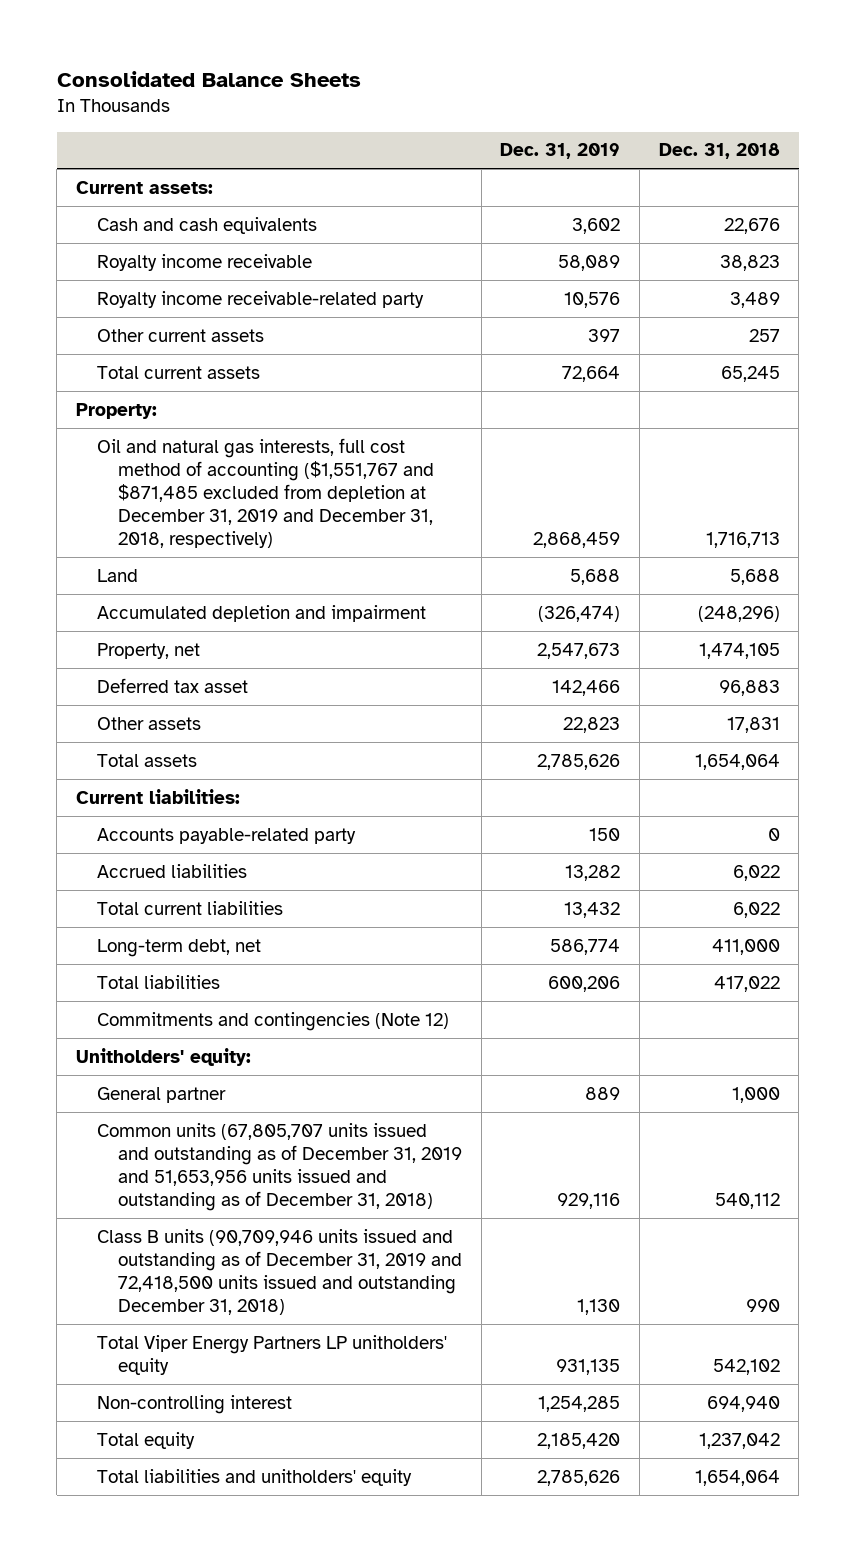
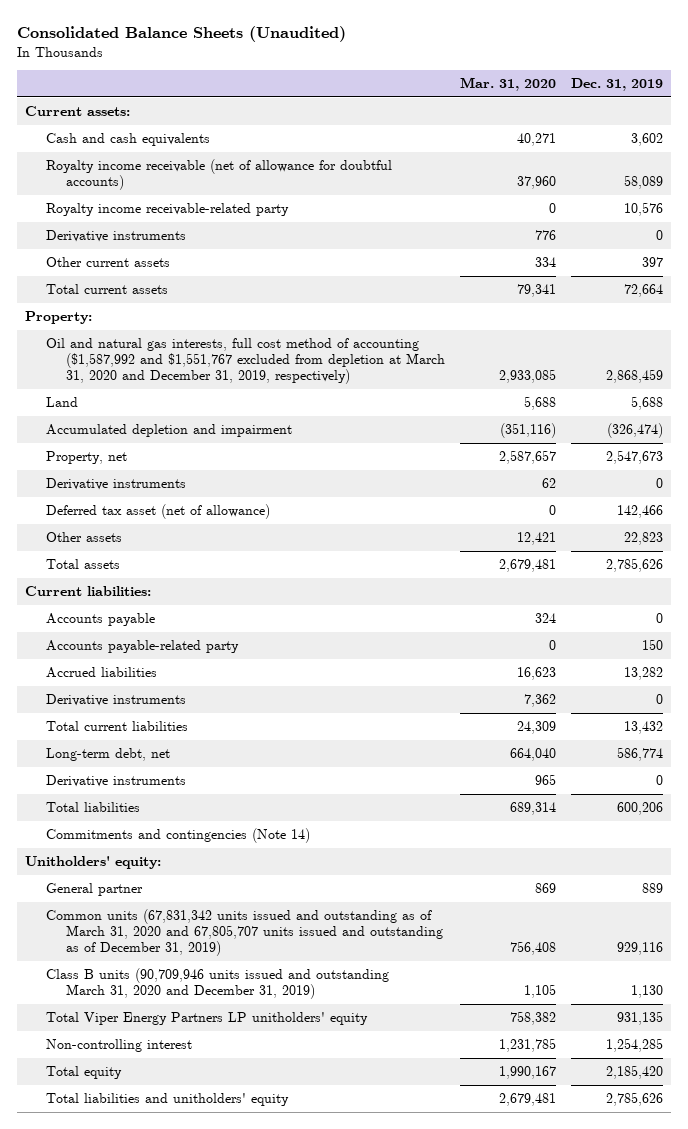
[56,70,361,87] Consolidated Balance Sheets -> [17,26,347,43] Consolidated Balance Sheets (Unaudited)
[658,143,780,160] Dec. 31, 2018 -> none
none -> [460,77,557,92] Mar. 31, 2020
[97,253,313,271] Royalty income receivable -> [45,159,392,191] Royalty income receivable (net of allowance for doubtful accounts)
none -> [45,230,186,243] Derivative instruments
[97,437,435,549] Oil and natural gas interests, full cost method of accounting ($1,551,767 and $871,485 excluded from depletion at December 31, 2019 and December 31, 2018, respectively) -> [45,338,446,385] Oil and natural gas interests, full cost method of accounting ($1,587,992 and $1,551,767 excluded from depletion at March 31, 2020 and December 31, 2019, respectively)
none -> [45,478,186,491] Derivative instruments
[97,677,249,693] Deferred tax asset -> [45,504,270,520] Deferred tax asset (net of allowance)
none -> [45,613,155,627] Accounts payable
none -> [45,694,186,707] Derivative instruments
none -> [45,775,186,788] Derivative instruments
[97,1011,450,1031] Commitments and contingencies (Note 12) -> [45,828,310,844] Commitments and contingencies (Note 14)
[97,1122,463,1212] Common units (67,805,707 units issued and outstanding as of December 31, 2019 and 51,653,956 units issued and outstanding as of December 31, 2018) -> [45,909,444,957] Common units (67,831,342 units issued and outstanding as of March 31, 2020 and 67,805,707 units issued and outstanding as of December 31, 2019)
[97,1228,463,1316] Class B units (90,709,946 units issued and outstanding as of December 31, 2019 and 72,418,500 units issued and outstanding December 31, 2018) -> [45,968,389,1000] Class B units (90,709,946 units issued and outstanding March 31, 2020 and December 31, 2019)

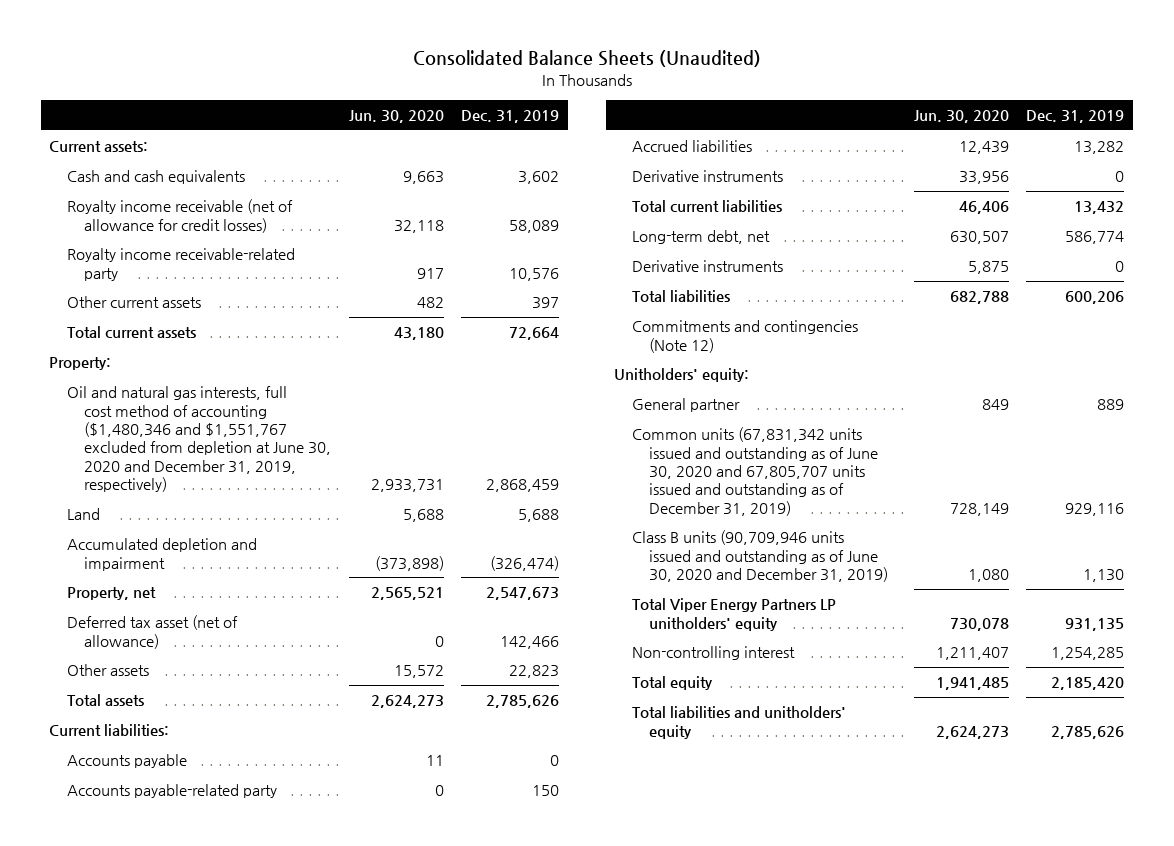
[460,77,557,92] Mar. 31, 2020 -> none
none -> [348,110,444,124] Jun. 30, 2020
[45,159,392,191] Royalty income receivable (net of allowance for doubtful accounts) -> [66,199,293,233] Royalty income receivable (net of allowance for credit losses)
[45,230,186,243] Derivative instruments -> none
[45,338,446,385] Oil and natural gas interests, full cost method of accounting ($1,587,992 and $1,551,767 excluded from depletion at March 31, 2020 and December 31, 2019, respectively) -> [66,386,332,492] Oil and natural gas interests, full cost method of accounting ($1,480,346 and $1,551,767 excluded from depletion at June 30, 2020 and December 31, 2019, respectively)
[45,478,186,491] Derivative instruments -> none
[45,828,310,844] Commitments and contingencies (Note 14) -> [631,320,858,353] Commitments and contingencies (Note 12)
[45,909,444,957] Common units (67,831,342 units issued and outstanding as of March 31, 2020 and 67,805,707 units issued and outstanding as of December 31, 2019) -> [631,427,879,516] Common units (67,831,342 units issued and outstanding as of June 30, 2020 and 67,805,707 units issued and outstanding as of December 31, 2019)
[45,968,389,1000] Class B units (90,709,946 units issued and outstanding March 31, 2020 and December 31, 2019) -> [631,530,889,582] Class B units (90,709,946 units issued and outstanding as of June 30, 2020 and December 31, 2019)

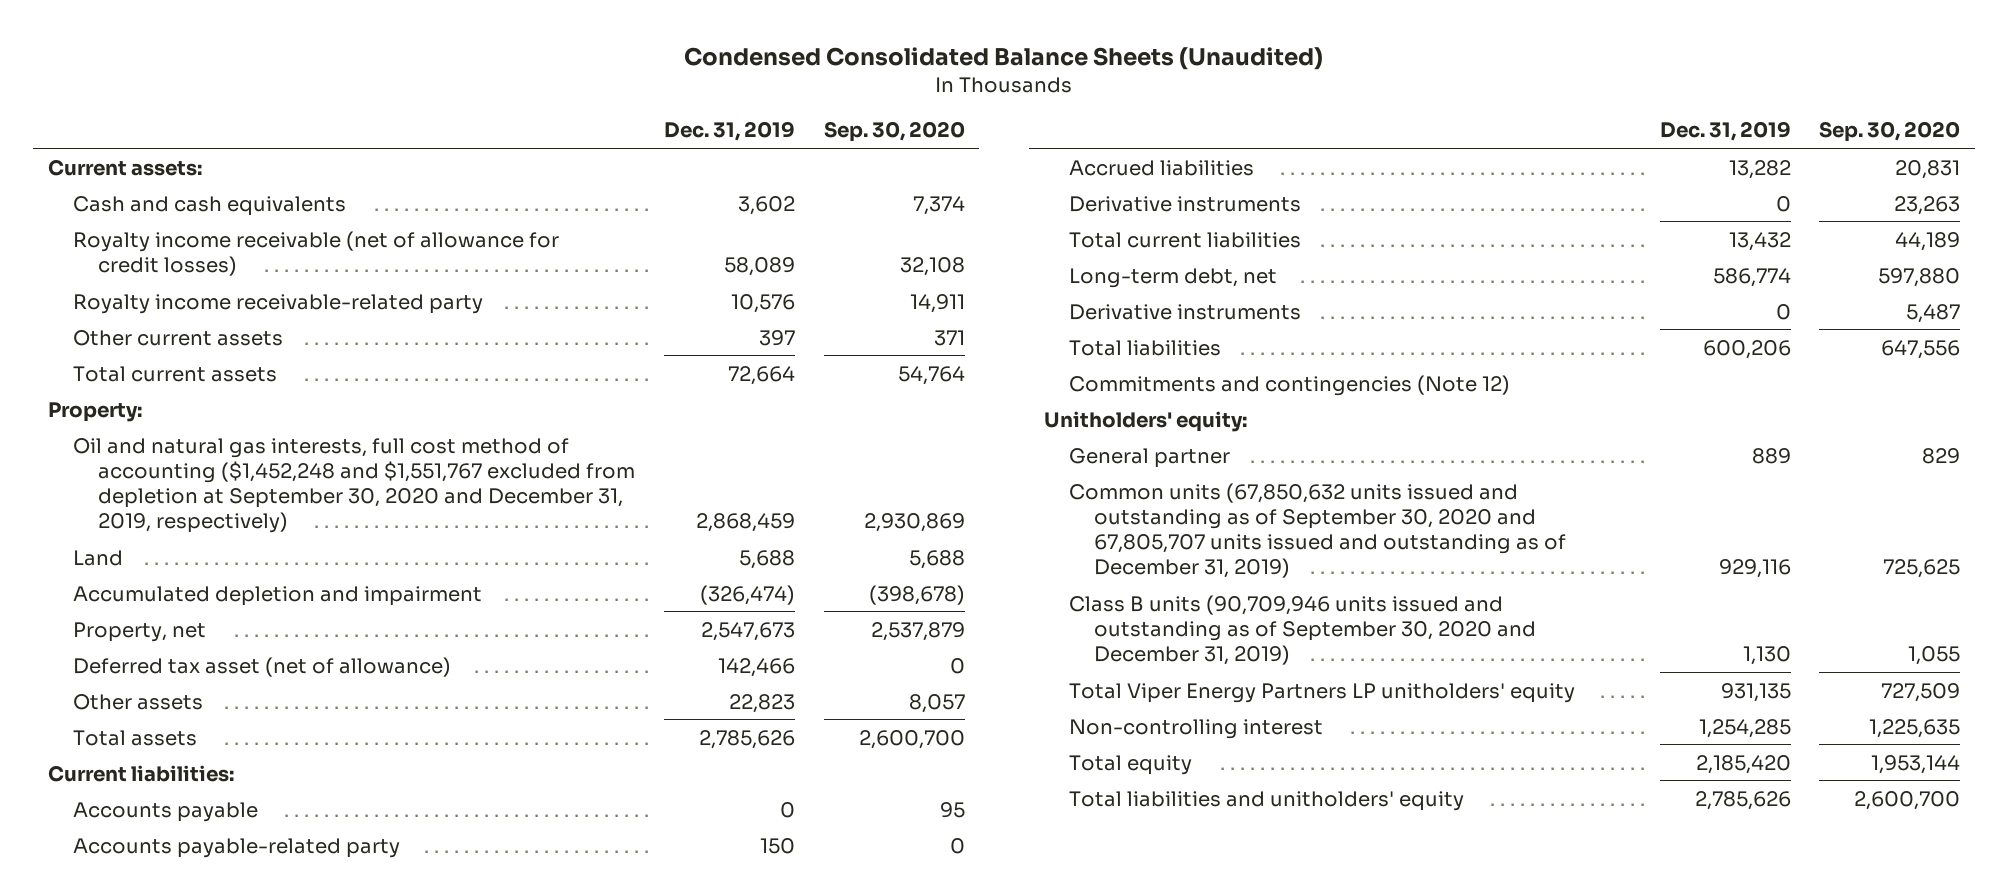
[412,50,761,68] Consolidated Balance Sheets (Unaudited) -> [684,46,1324,70] Condensed Consolidated Balance Sheets (Unaudited)
[348,110,444,124] Jun. 30, 2020 -> none
none -> [823,121,965,143] Sep. 30, 2020
[66,386,332,492] Oil and natural gas interests, full cost method of accounting ($1,480,346 and $1,551,767 excluded from depletion at June 30, 2020 and December 31, 2019, respectively) -> [72,437,636,534] Oil and natural gas interests, full cost method of accounting ($1,452,248 and $1,551,767 excluded from depletion at September 30, 2020 and December 31, 2019, respectively)
[631,427,879,516] Common units (67,831,342 units issued and outstanding as of June 30, 2020 and 67,805,707 units issued and outstanding as of December 31, 2019) -> [1068,482,1566,579] Common units (67,850,632 units issued and outstanding as of September 30, 2020 and 67,805,707 units issued and outstanding as of December 31, 2019)
[631,530,889,582] Class B units (90,709,946 units issued and outstanding as of June 30, 2020 and December 31, 2019) -> [1068,594,1536,665] Class B units (90,709,946 units issued and outstanding as of September 30, 2020 and December 31, 2019)

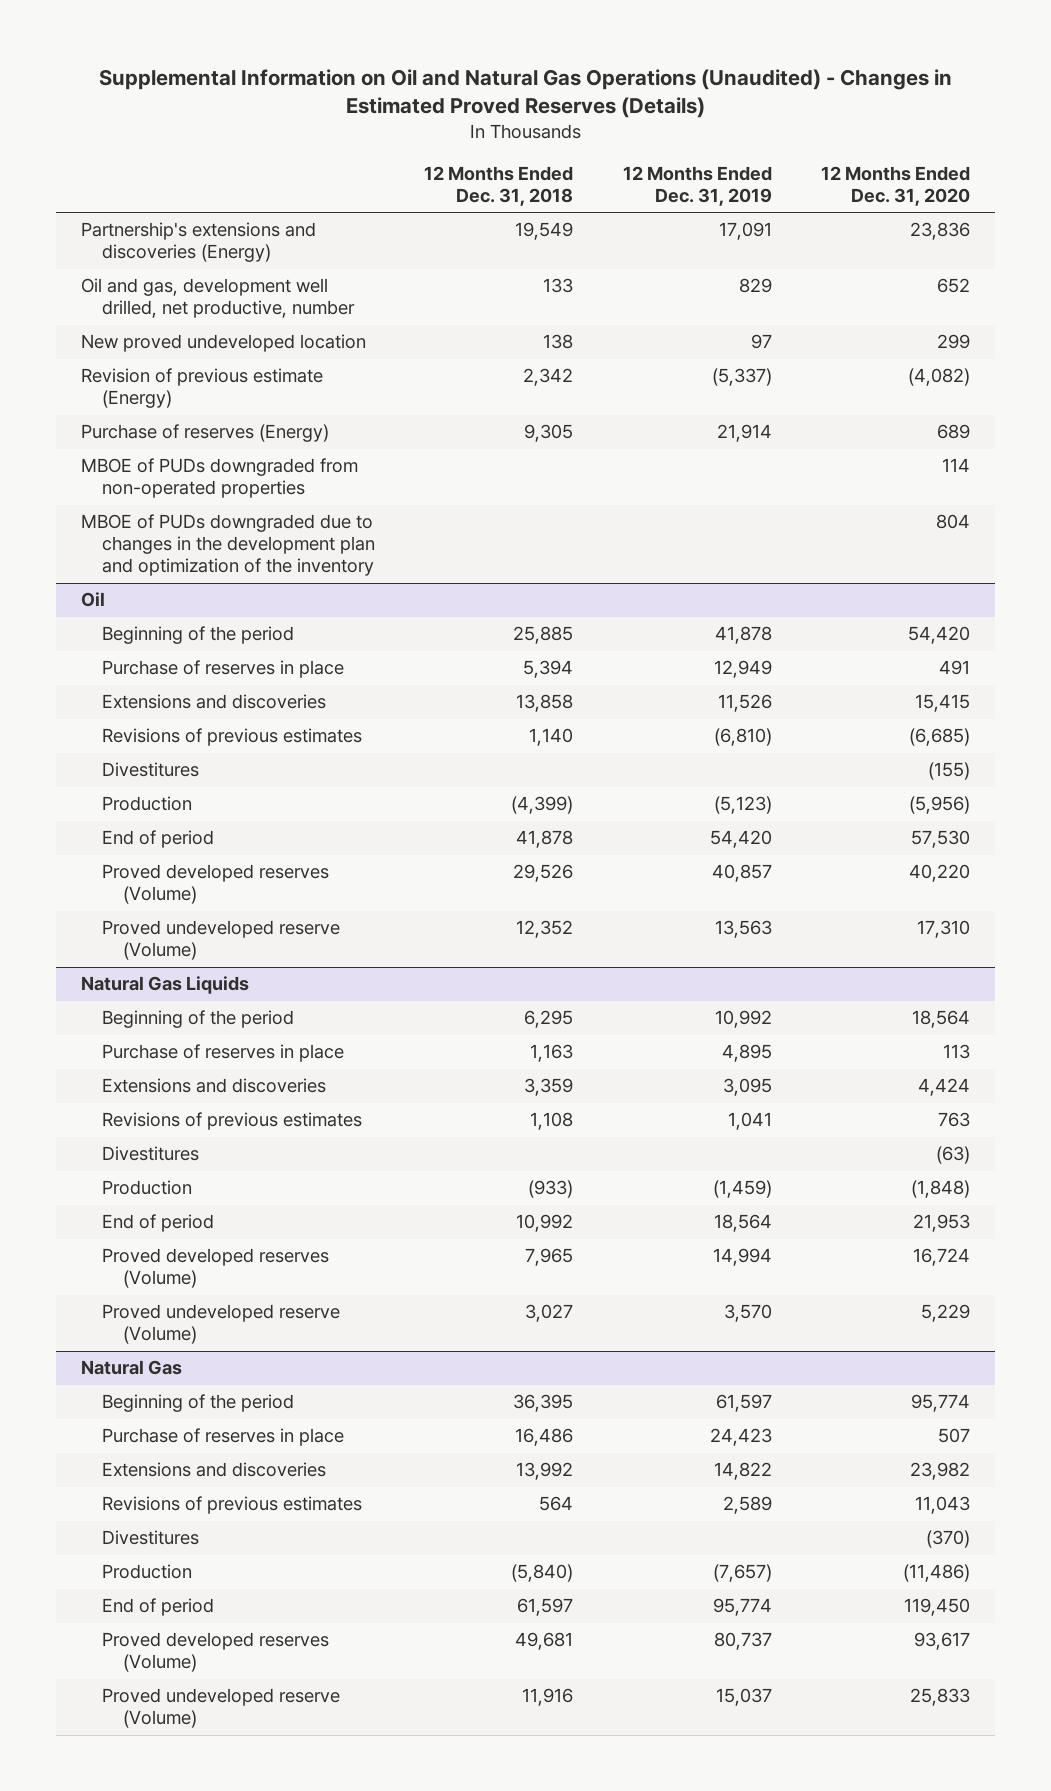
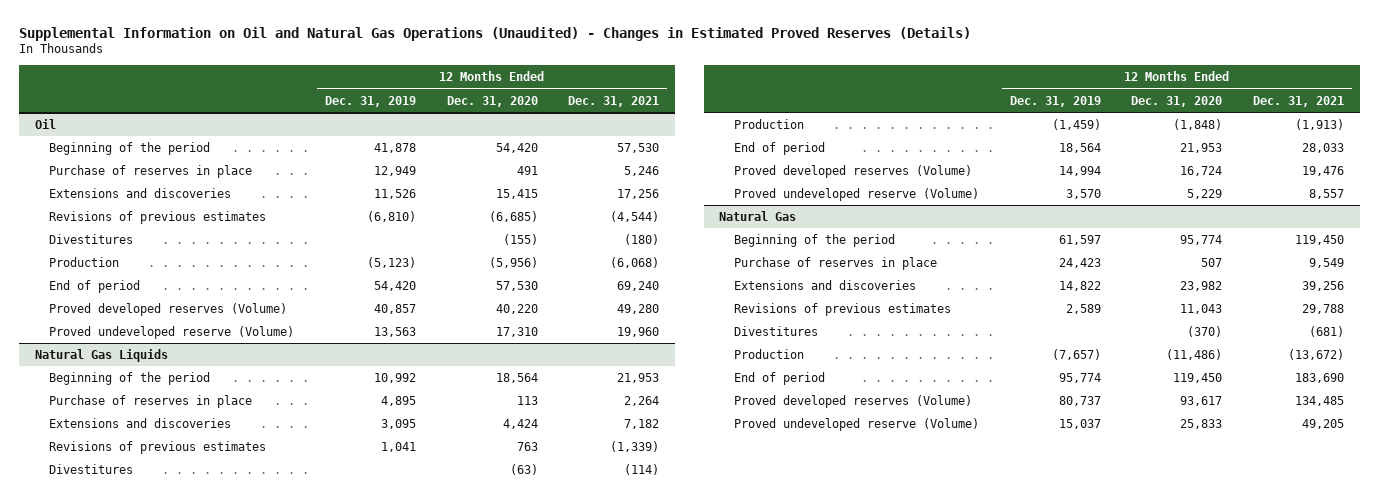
[424,165,574,206] 12 Months Ended Dec. 31, 2018 -> none
none -> [568,95,660,107] Dec. 31, 2021
[80,222,316,263] Partnership's extensions and discoveries (Energy) -> none
[80,278,356,319] Oil and gas, development well drilled, net productive, number -> none
[80,334,366,353] New proved undeveloped location -> none
[80,368,323,409] Revision of previous estimate (Energy) -> none
[80,424,329,443] Purchase of reserves (Energy) -> none
[80,458,358,499] MBOE of PUDs downgraded from non-operated properties -> none
[80,514,376,577] MBOE of PUDs downgraded due to changes in the development plan and optimization of the inventory -> none

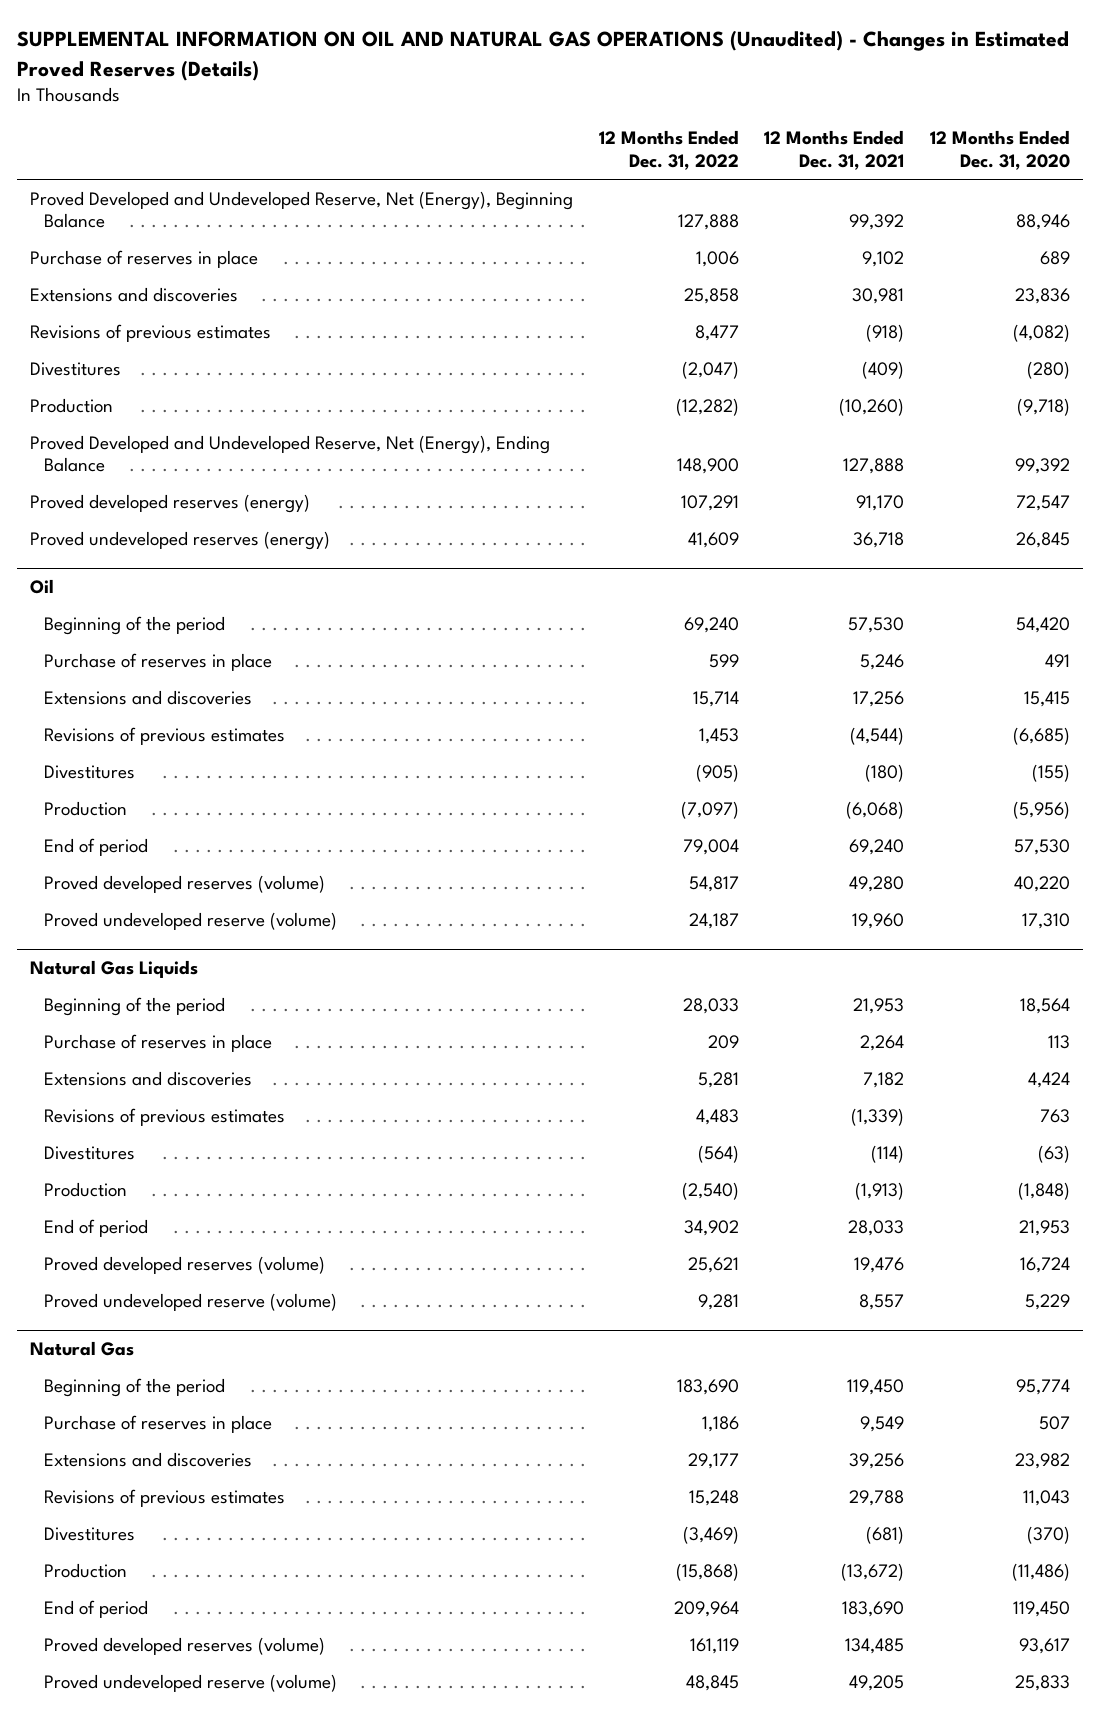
[19,26,972,41] Supplemental Information on Oil and Natural Gas Operations (Unaudited) - Changes in Estimated Proved Reserves (Details) -> [17,30,1070,81] SUPPLEMENTAL INFORMATION ON OIL AND NATURAL GAS OPERATIONS (Unaudited) - Changes in Estimated Proved Reserves (Details)
[324,95,416,107] Dec. 31, 2019 -> none
none -> [598,130,739,170] 12 Months Ended Dec. 31, 2022
none -> [29,190,573,229] Proved Developed and Undeveloped Reserve, Net (Energy), Beginning Balance
none -> [29,249,258,268] Purchase of reserves in place
none -> [29,286,238,302] Extensions and discoveries
none -> [29,323,271,342] Revisions of previous estimates
none -> [29,361,121,376] Divestitures
none -> [29,397,113,413] Production
none -> [29,434,550,473] Proved Developed and Undeveloped Reserve, Net (Energy), Ending Balance
none -> [29,493,310,513] Proved developed reserves (energy)
none -> [29,530,330,550] Proved undeveloped reserves (energy)
[49,303,288,317] Proved developed reserves (Volume) -> [44,874,326,893] Proved developed reserves (volume)
[49,326,295,340] Proved undeveloped reserve (Volume) -> [44,911,338,930] Proved undeveloped reserve (volume)
[734,165,973,179] Proved developed reserves (Volume) -> [44,1255,326,1274] Proved developed reserves (volume)
[734,188,980,202] Proved undeveloped reserve (Volume) -> [44,1292,338,1311] Proved undeveloped reserve (volume)
[734,395,973,409] Proved developed reserves (Volume) -> [44,1636,326,1655] Proved developed reserves (volume)
[734,418,980,432] Proved undeveloped reserve (Volume) -> [44,1673,338,1692] Proved undeveloped reserve (volume)

